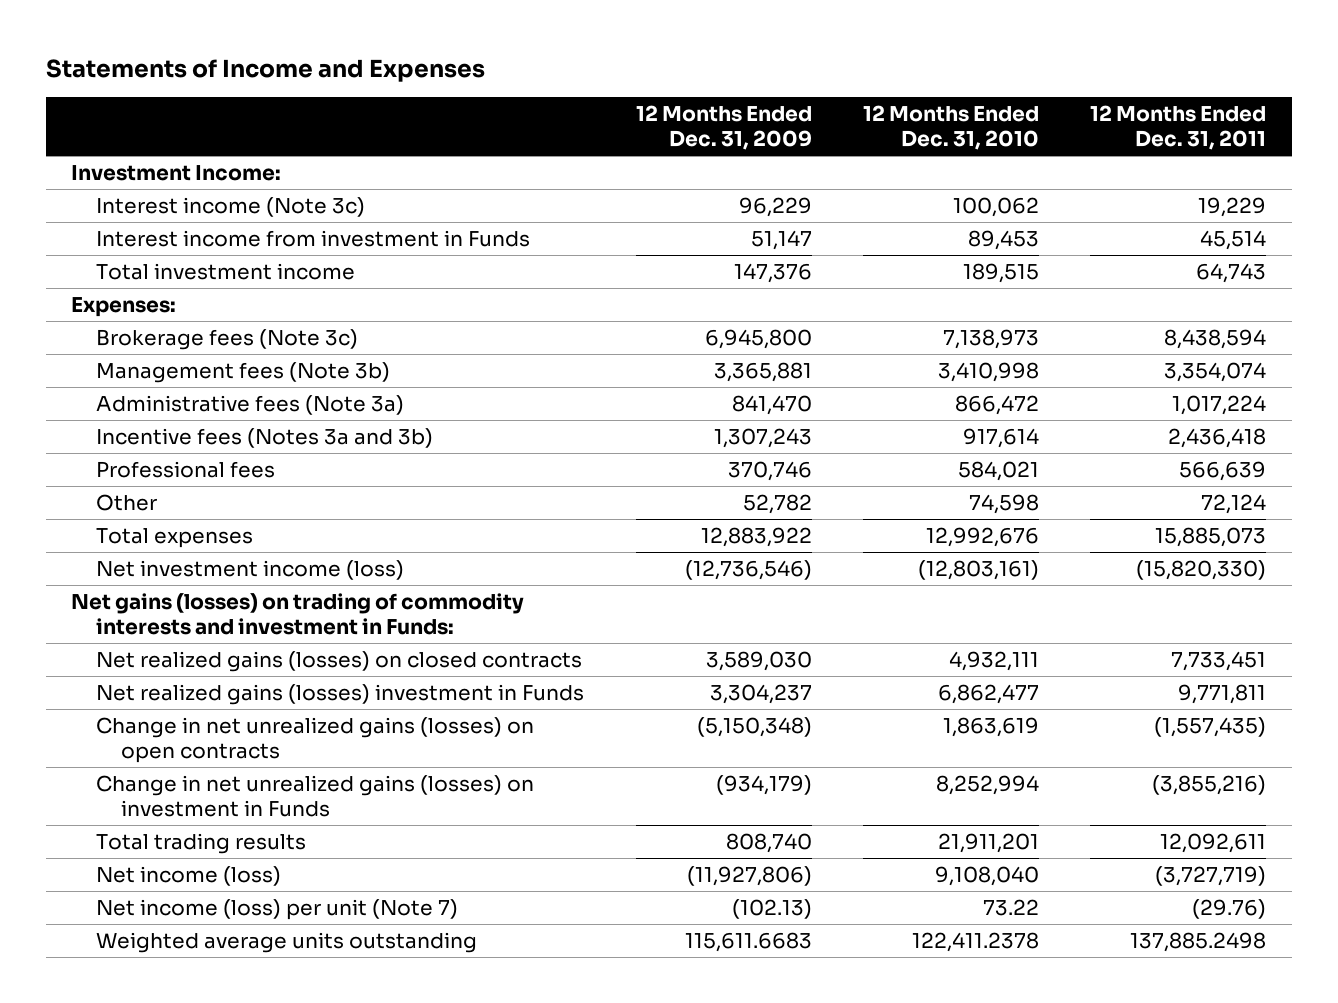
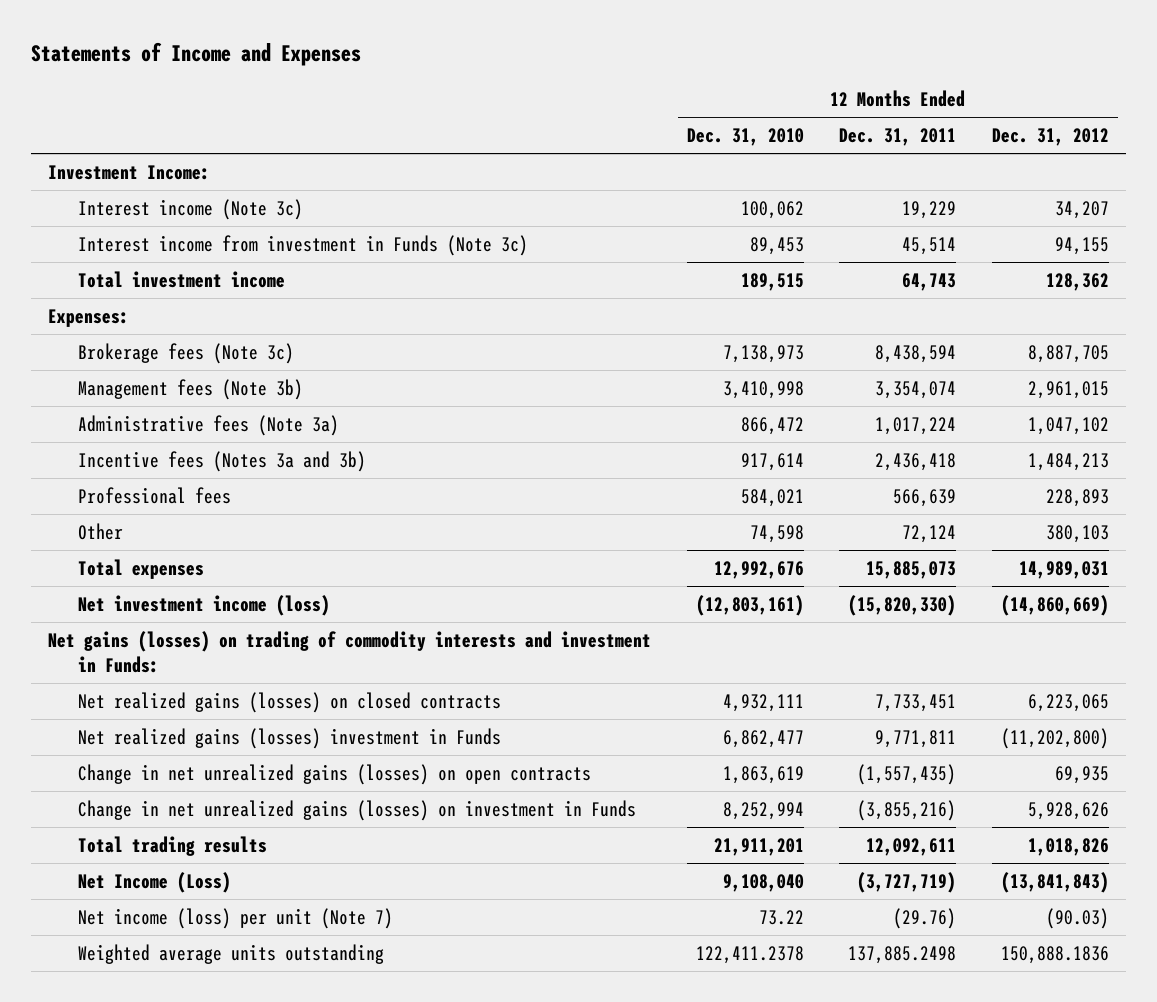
[635,105,812,151] 12 Months Ended Dec. 31, 2009 -> none
none -> [991,128,1109,147] Dec. 31, 2012
[96,229,531,247] Interest income from investment in Funds -> [77,235,528,257] Interest income from investment in Funds (Note 3c)
[96,865,282,886] Net income (loss) -> [77,872,231,894] Net Income (Loss)

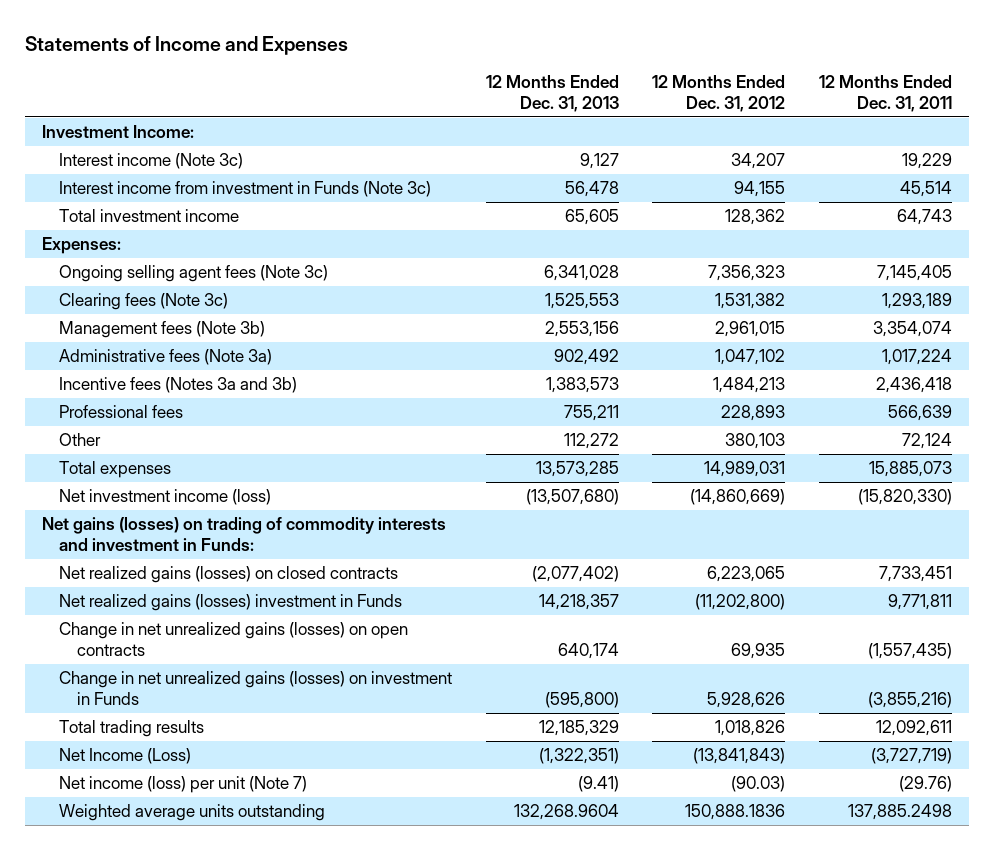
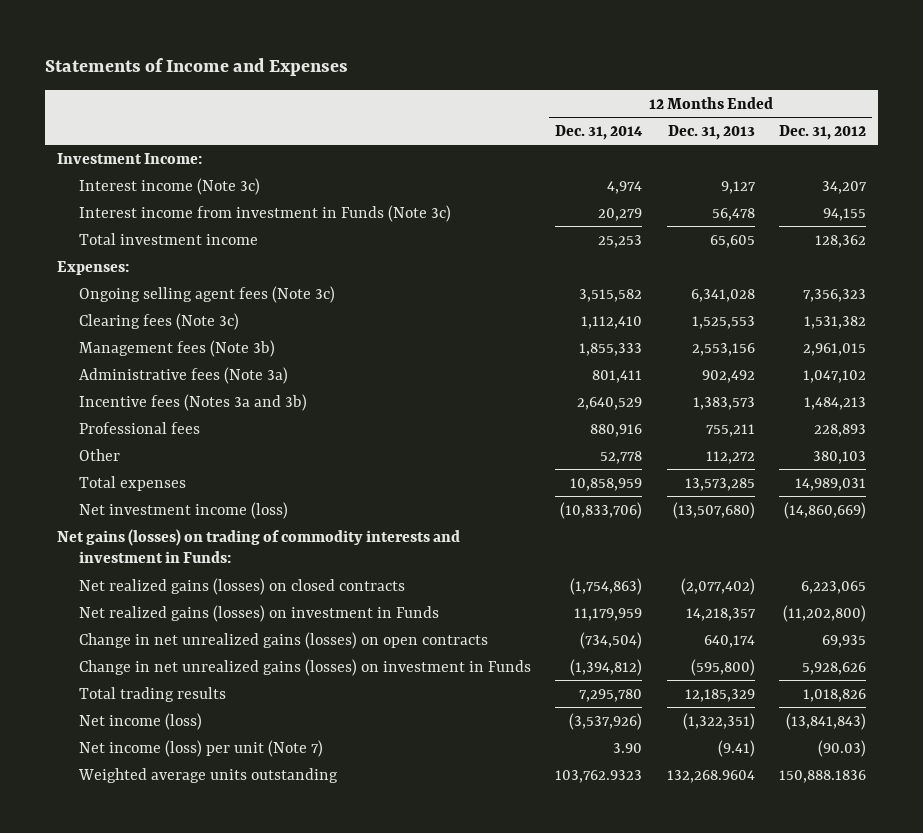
[819,75,953,113] 12 Months Ended Dec. 31, 2011 -> none
none -> [555,124,644,140] Dec. 31, 2014
[59,594,403,612] Net realized gains (losses) investment in Funds -> [78,604,439,622] Net realized gains (losses) on investment in Funds
[59,748,192,765] Net Income (Loss) -> [78,712,202,730] Net income (loss)

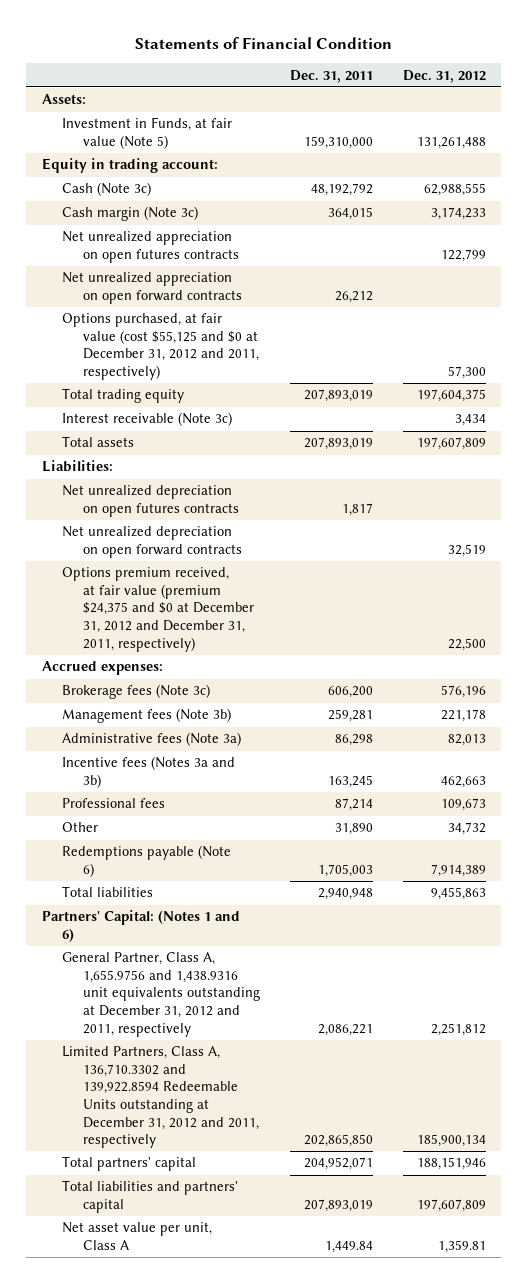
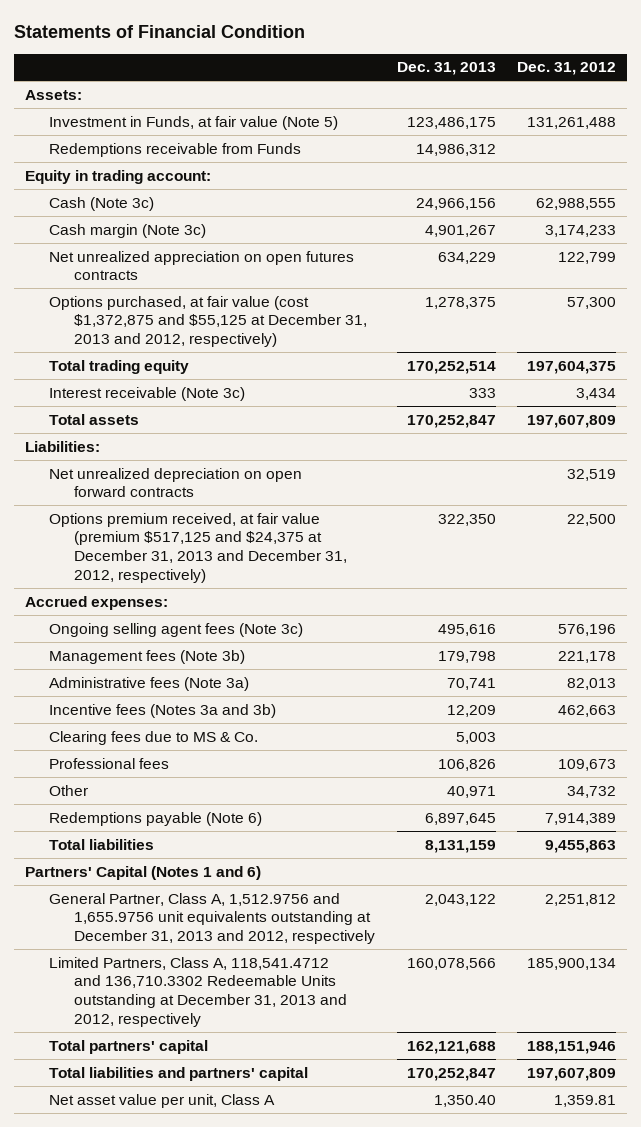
[289,69,373,83] Dec. 31, 2011 -> none
none -> [396,62,496,76] Dec. 31, 2013
none -> [49,142,302,157] Redemptions receivable from Funds
[62,272,242,304] Net unrealized appreciation on open forward contracts -> none
[62,313,259,380] Options purchased, at fair value (cost $55,125 and $0 at December 31, 2012 and 2011, respectively) -> [49,295,367,348] Options purchased, at fair value (cost $1,372,875 and $55,125 at December 31, 2013 and 2012, respectively)
[62,485,239,517] Net unrealized depreciation on open futures contracts -> none
[62,567,254,652] Options premium received, at fair value (premium $24,375 and $0 at December 31, 2012 and December 31, 2011, respectively) -> [49,512,347,584] Options premium received, at fair value (premium $517,125 and $24,375 at December 31, 2013 and December 31, 2012, respectively)
[62,684,211,700] Brokerage fees (Note 3c) -> [49,622,304,637] Ongoing selling agent fees (Note 3c)
none -> [49,730,259,745] Clearing fees due to MS & Co.
[41,910,240,942] Partners' Capital: (Notes 1 and 6) -> [25,865,262,880] Partners' Capital (Notes 1 and 6)
[62,952,260,1037] General Partner, Class A, 1,655.9756 and 1,438.9316 unit equivalents outstanding at December 31, 2012 and 2011, respectively -> [49,892,375,945] General Partner, Class A, 1,512.9756 and 1,655.9756 unit equivalents outstanding at December 31, 2013 and 2012, respectively
[62,1046,259,1149] Limited Partners, Class A, 136,710.3302 and 139,922.8594 Redeemable Units outstanding at December 31, 2012 and 2011, respectively -> [49,956,347,1028] Limited Partners, Class A, 118,541.4712 and 136,710.3302 Redeemable Units outstanding at December 31, 2013 and 2012, respectively

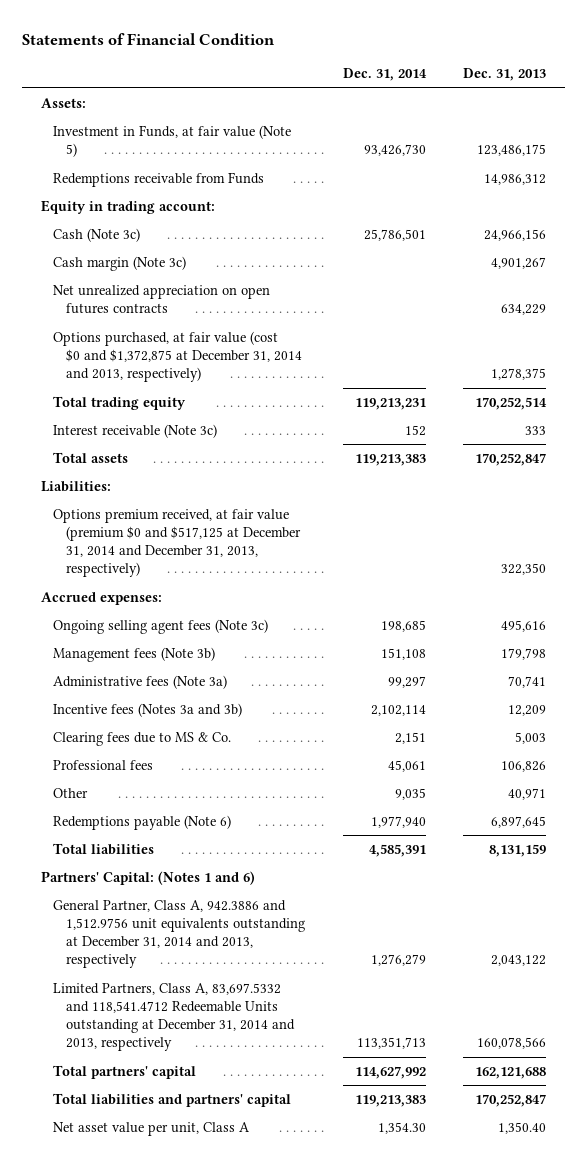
[517,62,617,76] Dec. 31, 2012 -> none
none -> [342,68,427,82] Dec. 31, 2014
[49,295,367,348] Options purchased, at fair value (cost $1,372,875 and $55,125 at December 31, 2013 and 2012, respectively) -> [53,330,303,383] Options purchased, at fair value (cost $0 and $1,372,875 at December 31, 2014 and 2013, respectively)
[49,467,303,498] Net unrealized depreciation on open forward contracts -> none
[49,512,347,584] Options premium received, at fair value (premium $517,125 and $24,375 at December 31, 2013 and December 31, 2012, respectively) -> [53,508,302,578] Options premium received, at fair value (premium $0 and $517,125 at December 31, 2014 and December 31, 2013, respectively)
[25,865,262,880] Partners' Capital (Notes 1 and 6) -> [40,870,255,885] Partners' Capital: (Notes 1 and 6)
[49,892,375,945] General Partner, Class A, 1,512.9756 and 1,655.9756 unit equivalents outstanding at December 31, 2013 and 2012, respectively -> [53,899,306,969] General Partner, Class A, 942.3886 and 1,512.9756 unit equivalents outstanding at December 31, 2014 and 2013, respectively
[49,956,347,1028] Limited Partners, Class A, 118,541.4712 and 136,710.3302 Redeemable Units outstanding at December 31, 2013 and 2012, respectively -> [53,982,296,1052] Limited Partners, Class A, 83,697.5332 and 118,541.4712 Redeemable Units outstanding at December 31, 2014 and 2013, respectively

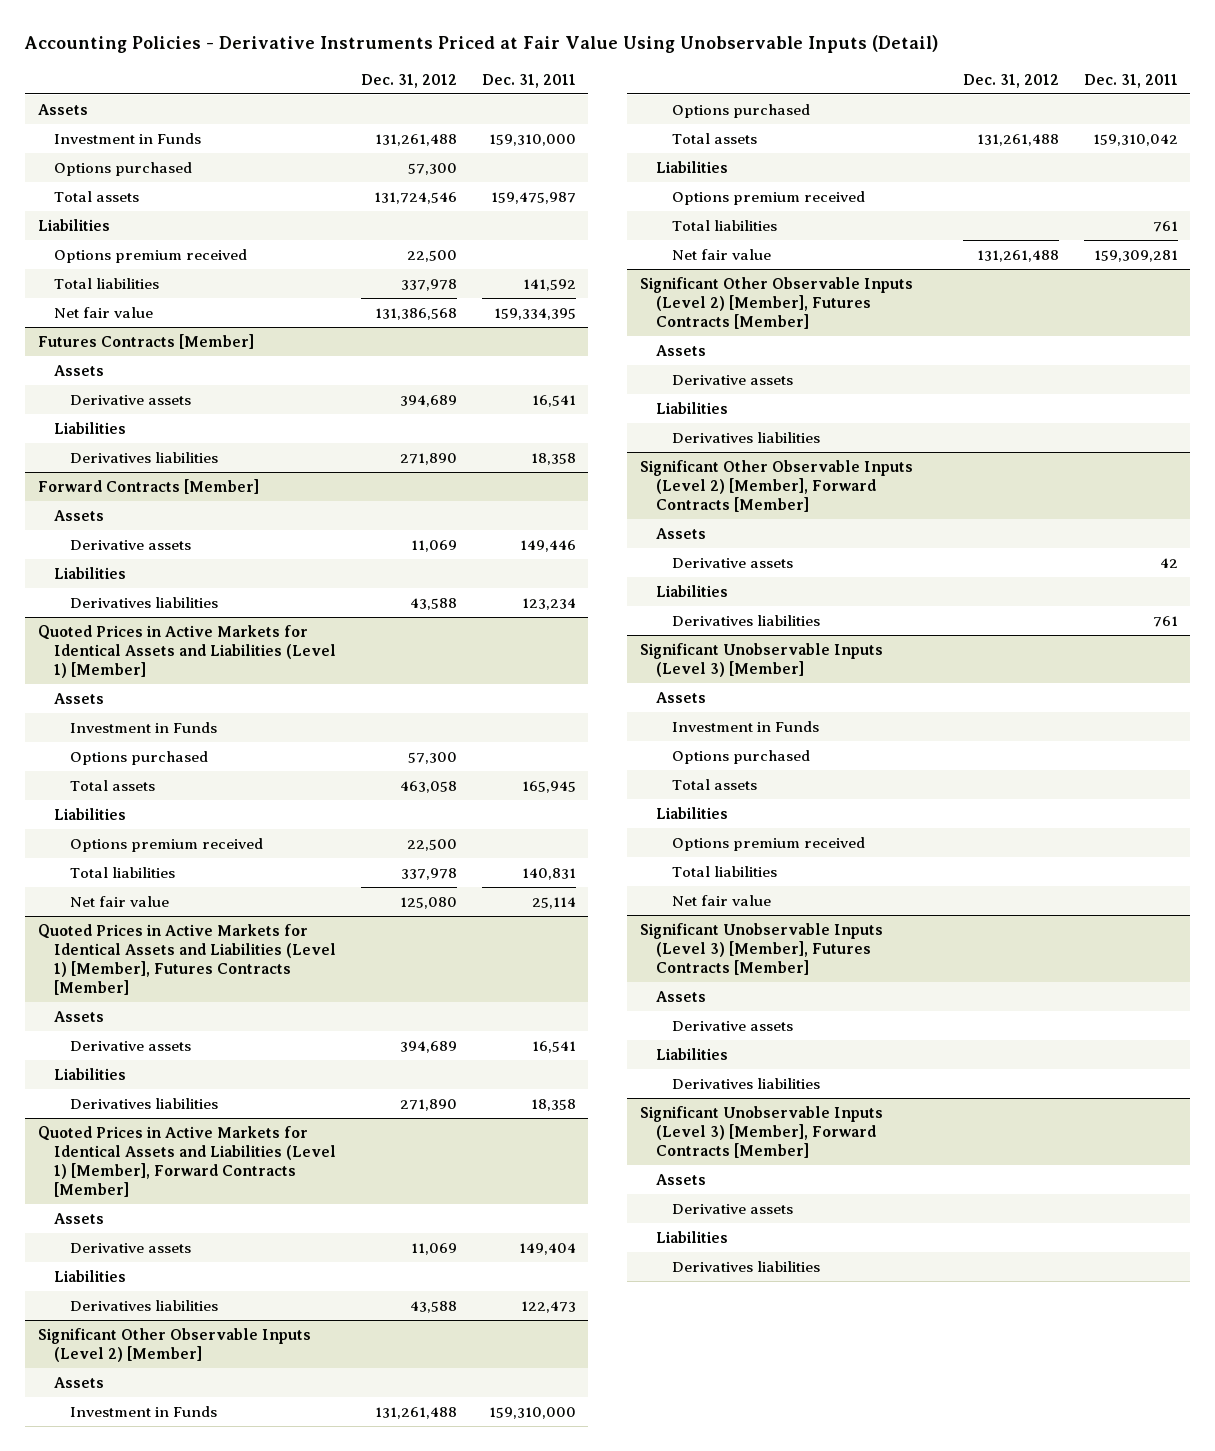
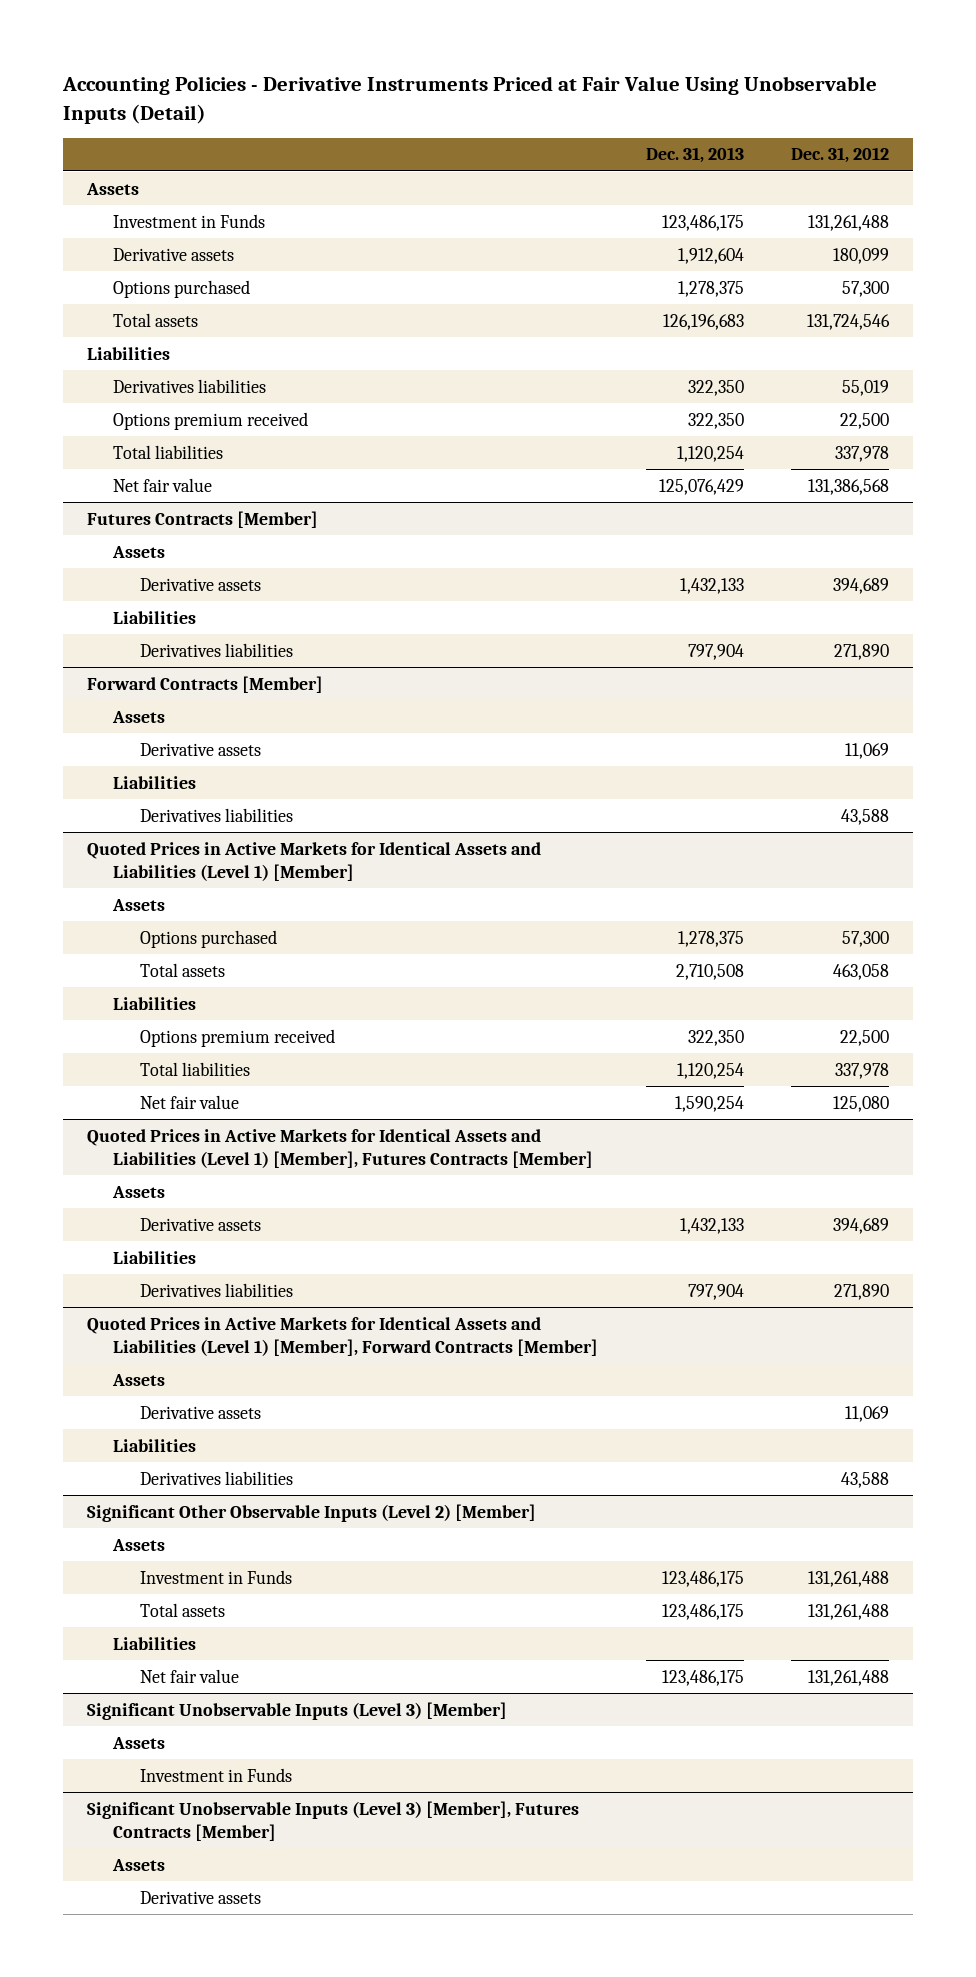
[481,73,576,88] Dec. 31, 2011 -> none
none -> [645,147,744,164] Dec. 31, 2013
none -> [113,247,235,261] Derivative assets
none -> [113,378,267,393] Derivatives liabilities
[69,721,217,733] Investment in Funds -> none
[671,103,810,118] Options purchased -> none
[671,190,865,205] Options premium received -> none
[671,219,777,231] Total liabilities -> none
[639,276,913,329] Significant Other Observable Inputs (Level 2) [Member], Futures Contracts [Member] -> none
[655,344,706,356] Assets -> none
[671,374,793,385] Derivative assets -> none
[655,401,728,414] Liabilities -> none
[671,431,820,443] Derivatives liabilities -> none
[639,459,913,512] Significant Other Observable Inputs (Level 2) [Member], Forward Contracts [Member] -> none
[655,527,706,539] Assets -> none
[671,557,793,568] Derivative assets -> none
[655,584,728,597] Liabilities -> none
[671,614,820,626] Derivatives liabilities -> none
[671,749,810,764] Options purchased -> none
[671,778,757,790] Total assets -> none
[655,806,728,819] Liabilities -> none
[671,836,865,851] Options premium received -> none
[671,865,777,877] Total liabilities -> none
[671,894,771,906] Net fair value -> none
[655,1047,728,1060] Liabilities -> none
[671,1077,820,1089] Derivatives liabilities -> none
[639,1105,883,1158] Significant Unobservable Inputs (Level 3) [Member], Forward Contracts [Member] -> none
[655,1173,706,1185] Assets -> none
[671,1203,793,1214] Derivative assets -> none
[655,1230,728,1243] Liabilities -> none
[671,1260,820,1272] Derivatives liabilities -> none

